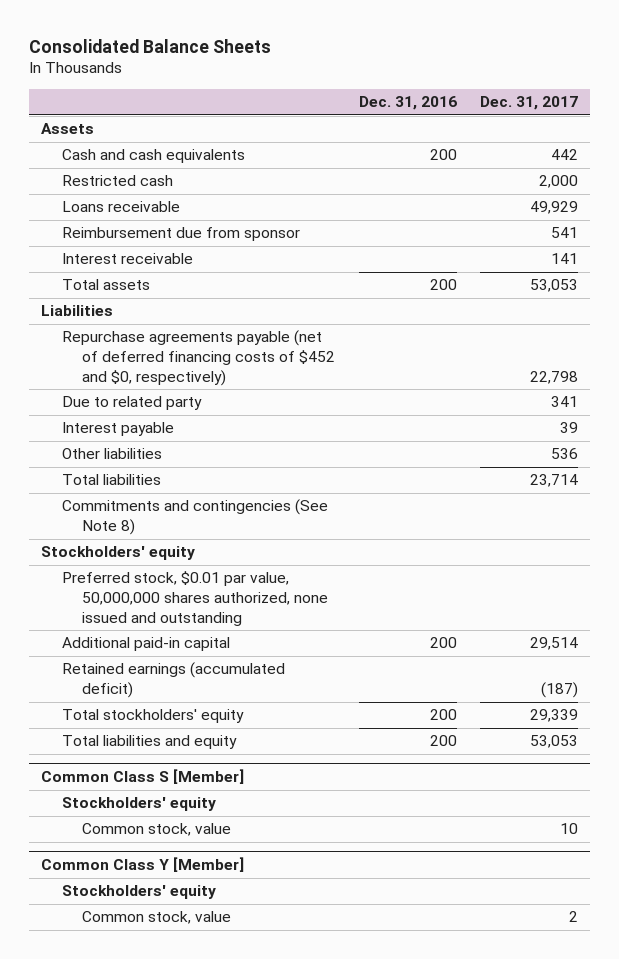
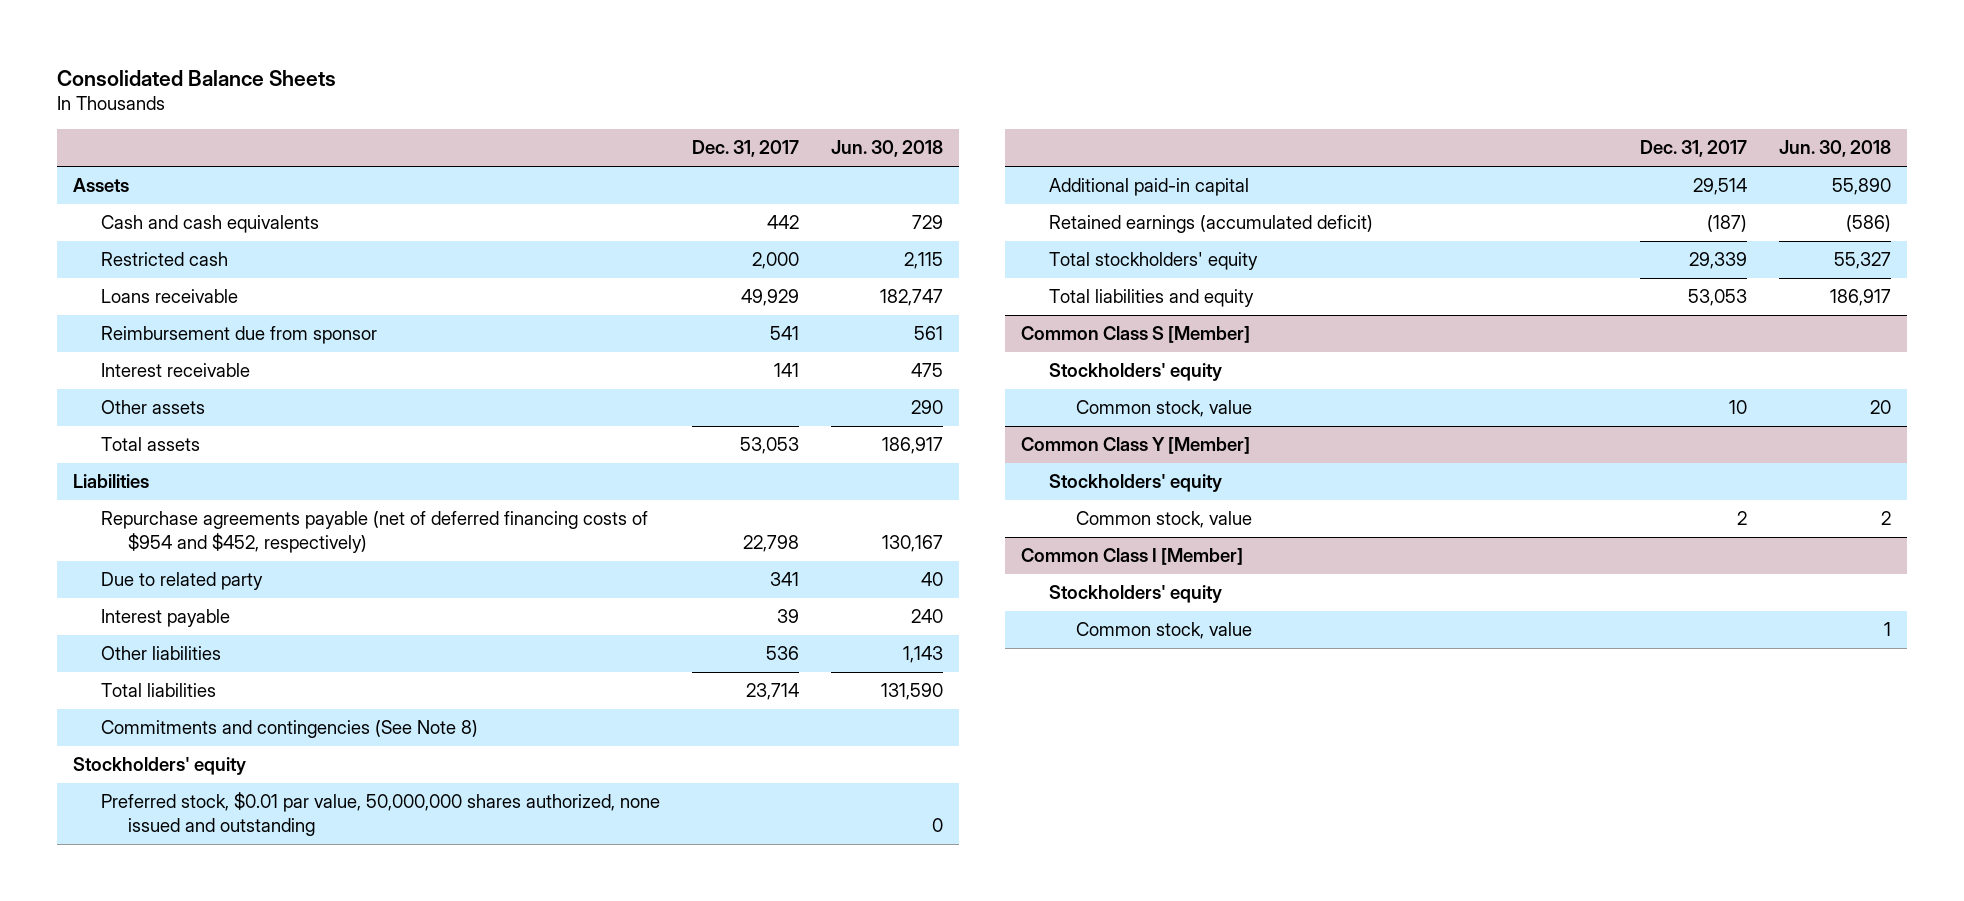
[358,96,457,111] Dec. 31, 2016 -> none
none -> [831,140,944,158] Jun. 30, 2018
none -> [100,400,205,415] Other assets
[61,330,336,386] Repurchase agreements payable (net of deferred financing costs of $452 and $0, respectively) -> [100,511,648,553] Repurchase agreements payable (net of deferred financing costs of $954 and $452, respectively)
none -> [1021,548,1244,566] Common Class I [Member]
none -> [1048,585,1222,604] Stockholders' equity
none -> [1076,622,1253,640] Common stock, value

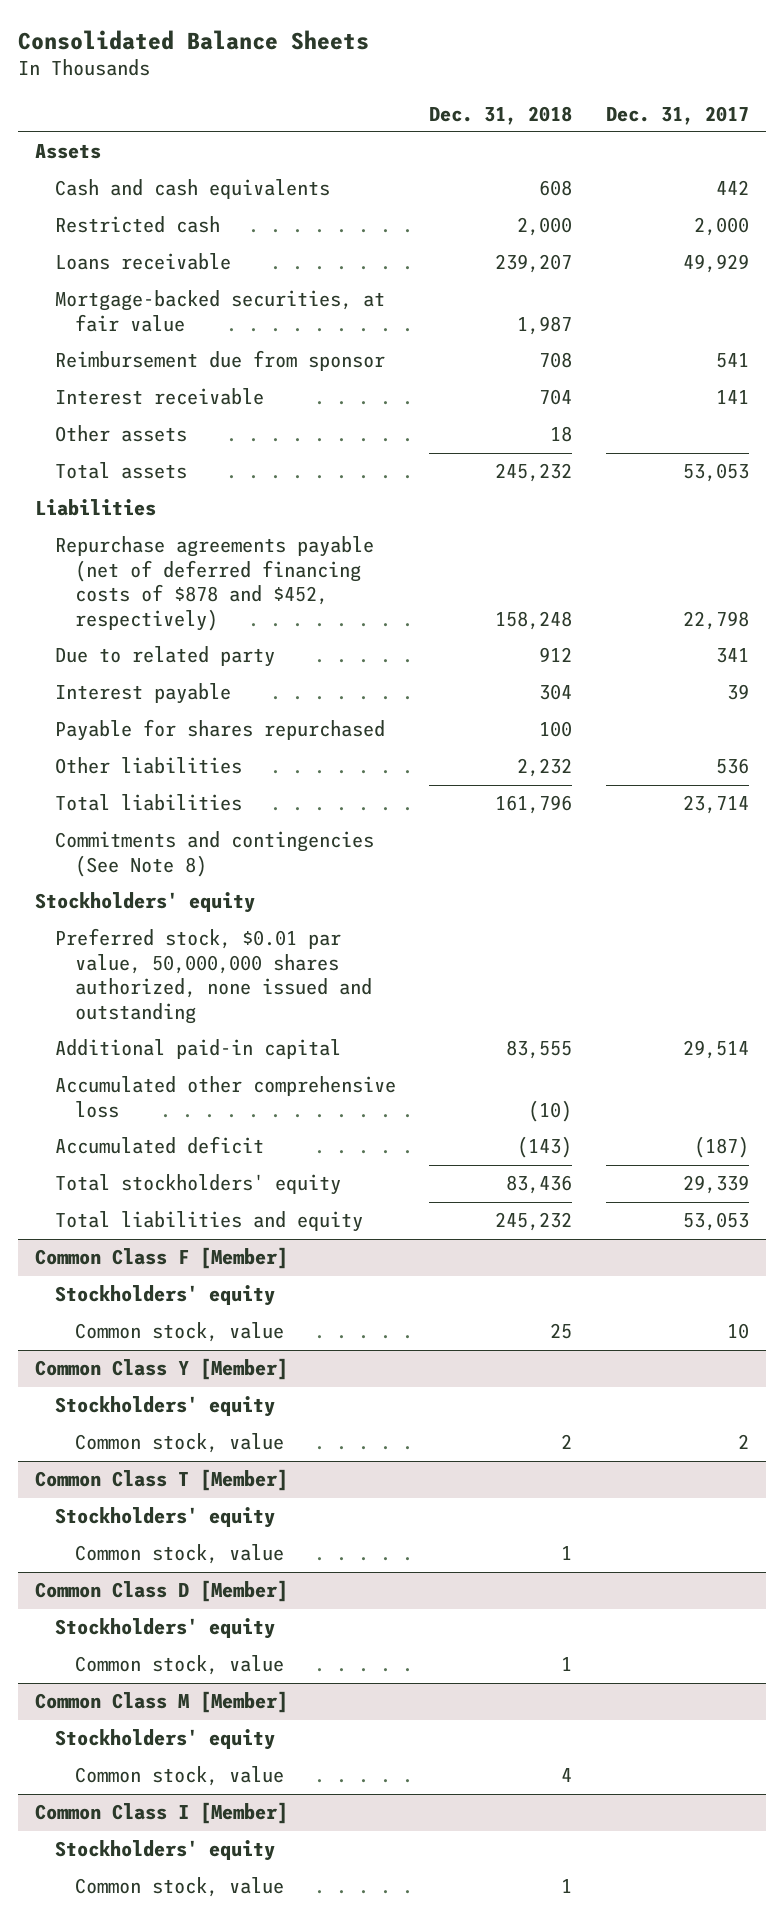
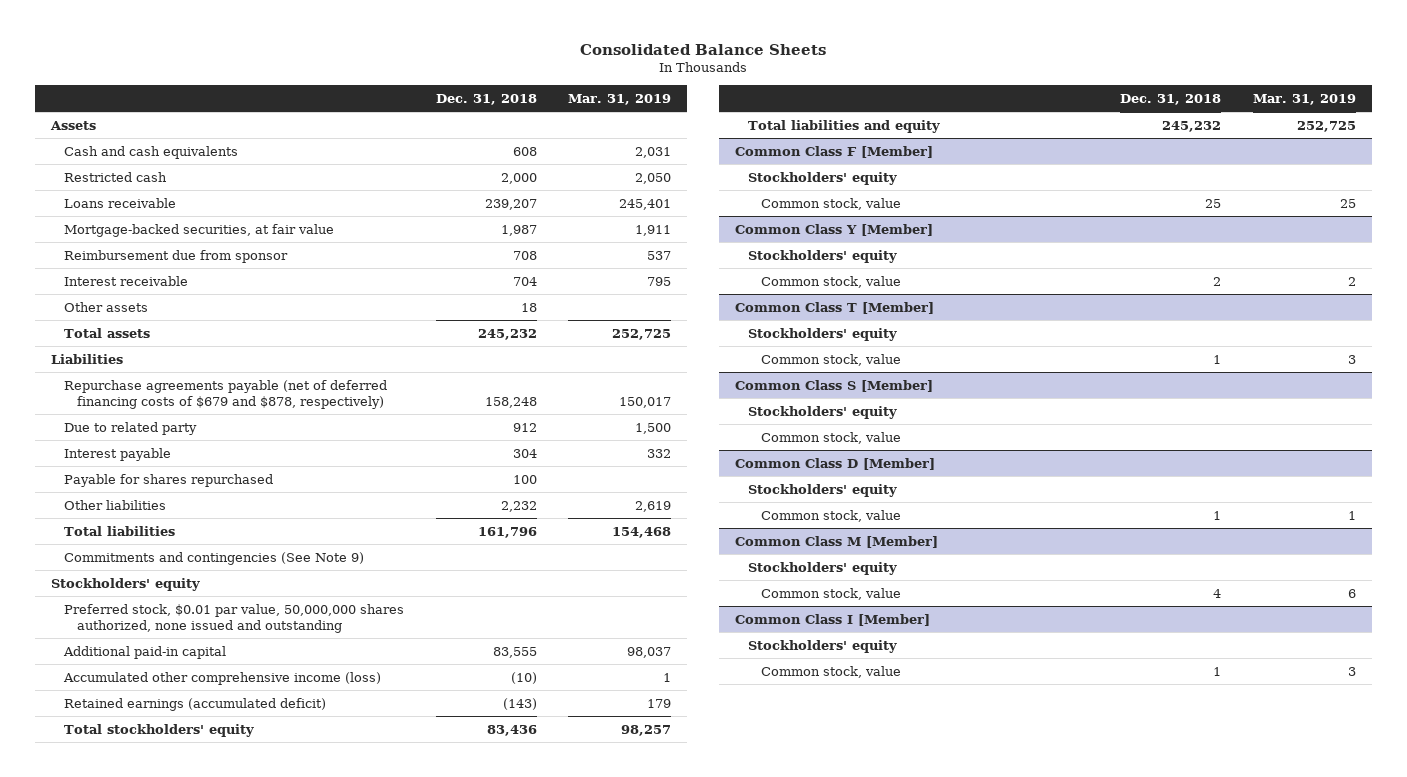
[605,105,749,125] Dec. 31, 2017 -> none
none -> [568,93,672,105] Mar. 31, 2019
[55,536,375,632] Repurchase agreements payable (net of deferred financing costs of $878 and $452, respectively) -> [63,379,387,409] Repurchase agreements payable (net of deferred financing costs of $679 and $878, respectively)
[55,831,375,877] Commitments and contingencies (See Note 8) -> [63,551,364,565] Commitments and contingencies (See Note 9)
[55,1076,397,1118] Accumulated other comprehensive loss -> [62,671,381,685] Accumulated other comprehensive income (loss)
[55,1136,265,1155] Accumulated deficit -> [63,697,326,711] Retained earnings (accumulated deficit)
none -> [735,379,934,392] Common Class S [Member]
none -> [748,405,898,419] Stockholders' equity
none -> [761,431,902,444] Common stock, value

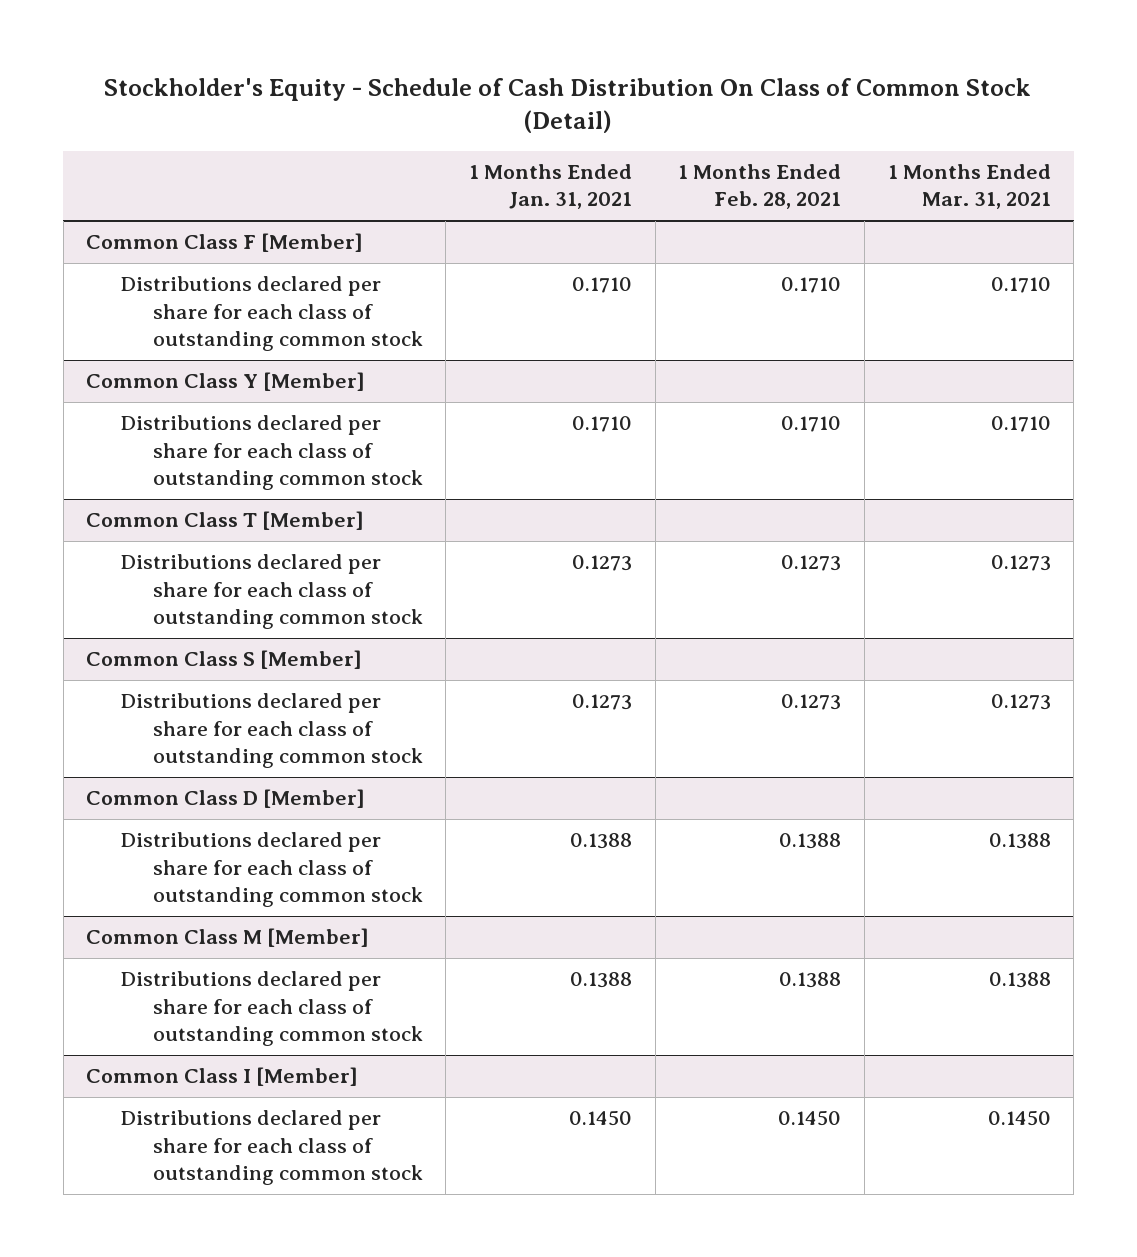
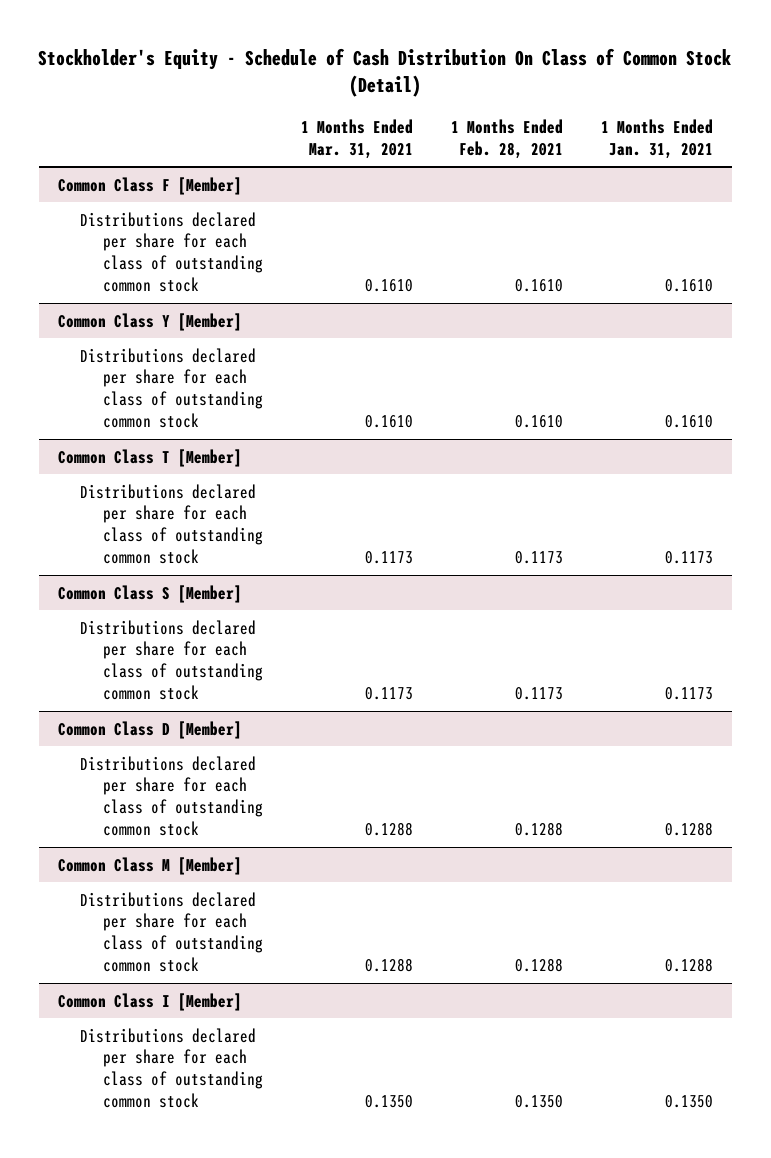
[572,277,633,294] 0.1710 -> [665,278,714,292] 0.1610
[781,277,842,294] 0.1710 -> [515,278,564,292] 0.1610
[990,277,1051,294] 0.1710 -> [365,278,414,292] 0.1610
[572,416,633,433] 0.1710 -> [665,414,714,428] 0.1610
[781,416,842,433] 0.1710 -> [515,414,564,428] 0.1610
[990,416,1051,433] 0.1710 -> [365,414,414,428] 0.1610
[572,555,633,572] 0.1273 -> [665,550,714,564] 0.1173
[781,555,842,572] 0.1273 -> [515,550,564,564] 0.1173
[990,555,1051,572] 0.1273 -> [365,550,414,564] 0.1173
[572,694,633,711] 0.1273 -> [665,686,714,700] 0.1173
[781,694,842,711] 0.1273 -> [515,686,564,700] 0.1173
[990,694,1051,711] 0.1273 -> [365,686,414,700] 0.1173
[570,833,633,850] 0.1388 -> [665,821,714,836] 0.1288
[779,833,842,850] 0.1388 -> [515,821,564,836] 0.1288
[988,833,1051,850] 0.1388 -> [365,821,414,836] 0.1288
[570,972,633,989] 0.1388 -> [665,957,714,972] 0.1288
[779,972,842,989] 0.1388 -> [515,957,564,972] 0.1288
[988,972,1051,989] 0.1388 -> [365,957,414,972] 0.1288
[569,1110,633,1127] 0.1450 -> [665,1094,714,1108] 0.1350
[778,1110,842,1127] 0.1450 -> [515,1094,564,1108] 0.1350
[987,1110,1051,1127] 0.1450 -> [365,1094,414,1108] 0.1350

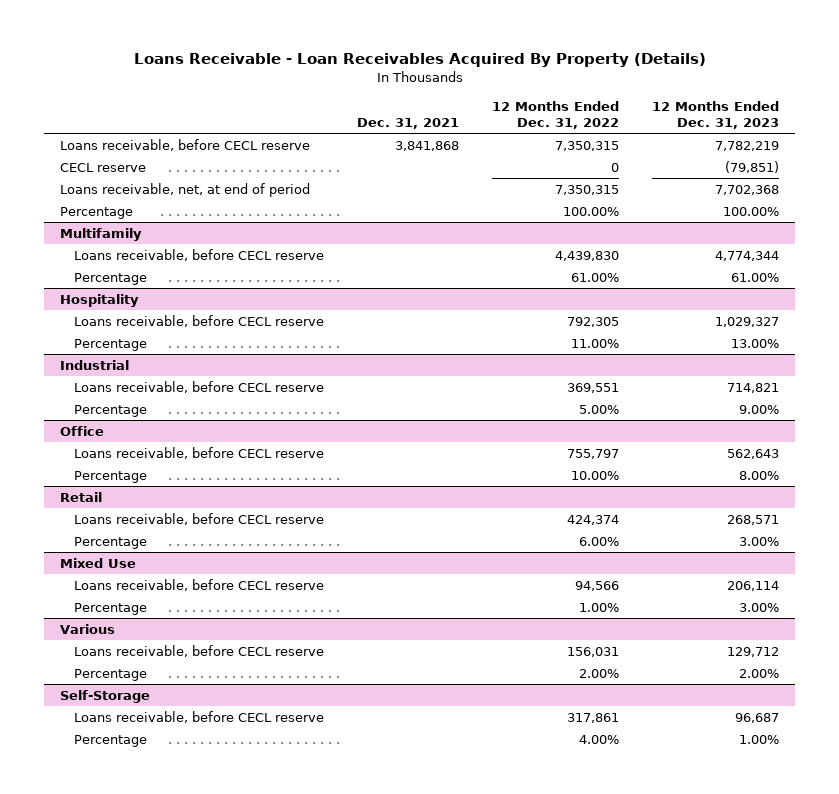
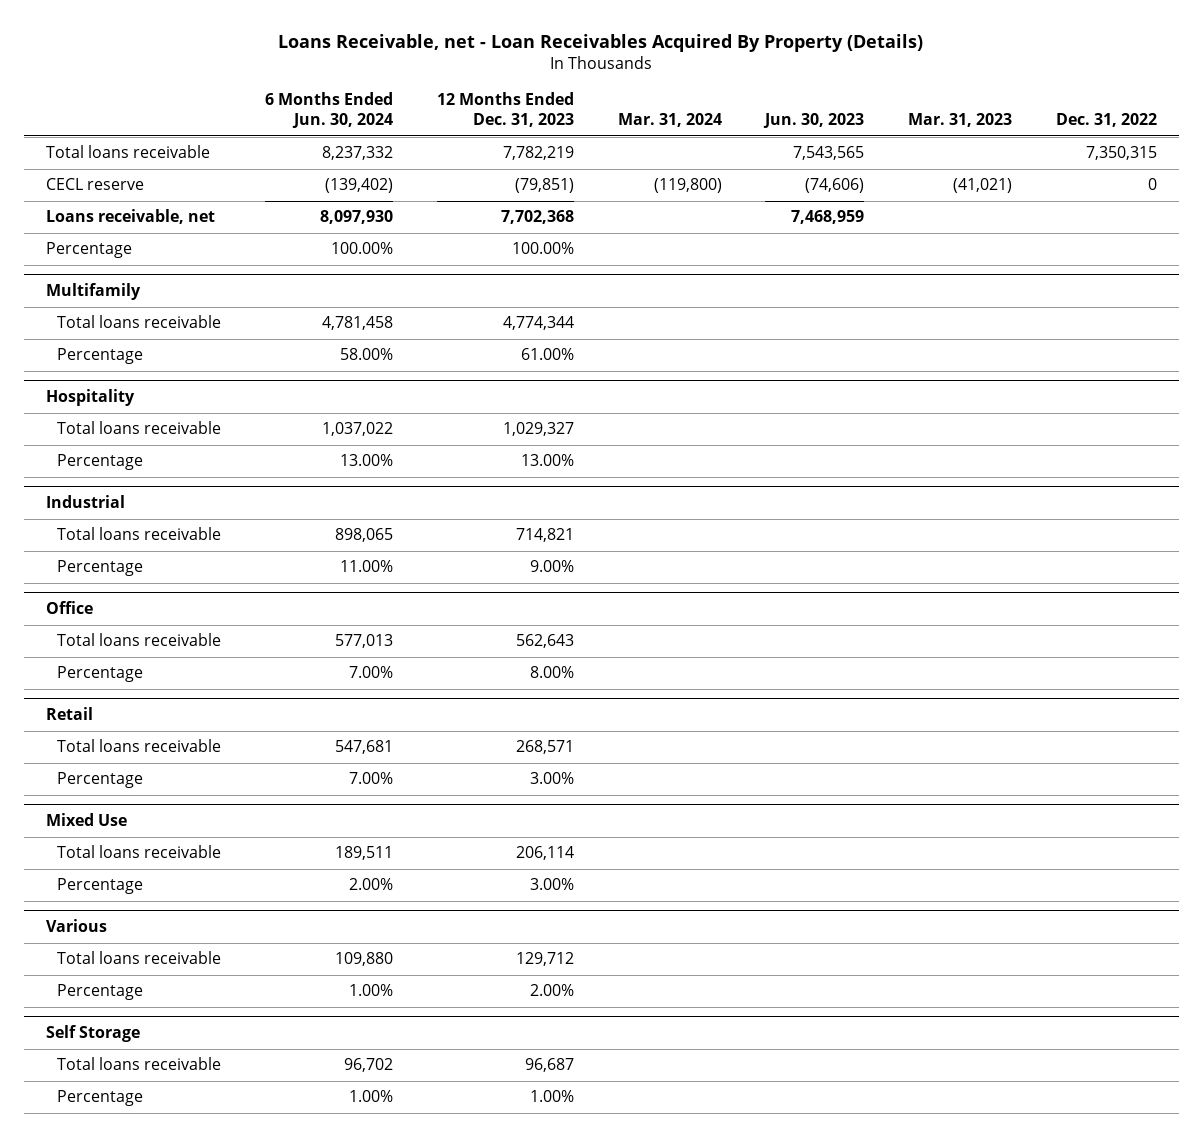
[133,53,706,68] Loans Receivable - Loan Receivables Acquired By Property (Details) -> [278,33,924,52] Loans Receivable, net - Loan Receivables Acquired By Property (Details)
[356,117,459,129] Dec. 31, 2021 -> none
[491,101,619,129] 12 Months Ended Dec. 31, 2022 -> none
none -> [264,92,393,129] 6 Months Ended Jun. 30, 2024
none -> [617,113,722,128] Mar. 31, 2024
none -> [763,113,865,129] Jun. 30, 2023
none -> [908,113,1013,128] Mar. 31, 2023
none -> [1055,113,1157,128] Dec. 31, 2022
[60,138,311,151] Loans receivable, before CECL reserve -> [45,145,210,159] Total loans receivable
[60,182,311,197] Loans receivable, net, at end of period -> [45,209,215,225] Loans receivable, net
[73,248,324,261] Loans receivable, before CECL reserve -> [57,315,222,329] Total loans receivable
[73,314,324,327] Loans receivable, before CECL reserve -> [57,421,222,435] Total loans receivable
[73,380,324,393] Loans receivable, before CECL reserve -> [57,527,222,541] Total loans receivable
[73,446,324,459] Loans receivable, before CECL reserve -> [57,633,222,647] Total loans receivable
[73,512,324,525] Loans receivable, before CECL reserve -> [57,739,222,753] Total loans receivable
[73,578,324,591] Loans receivable, before CECL reserve -> [57,845,222,859] Total loans receivable
[73,644,324,657] Loans receivable, before CECL reserve -> [57,951,222,965] Total loans receivable
[60,689,151,703] Self-Storage -> [45,1025,140,1043] Self Storage
[73,710,324,723] Loans receivable, before CECL reserve -> [57,1057,222,1071] Total loans receivable

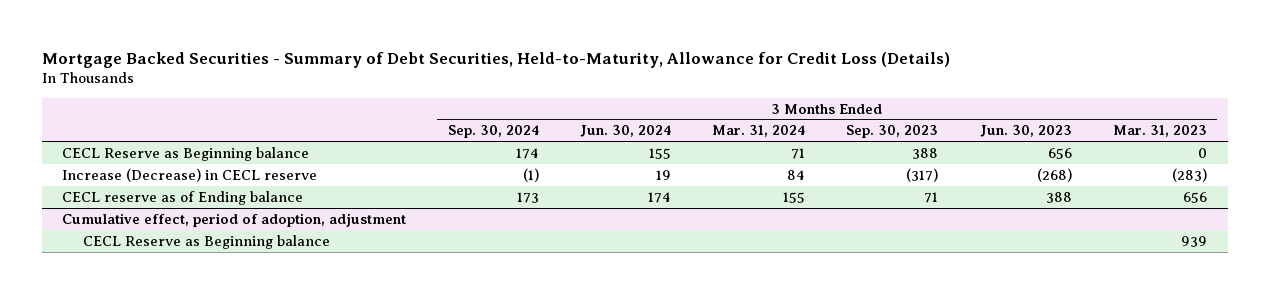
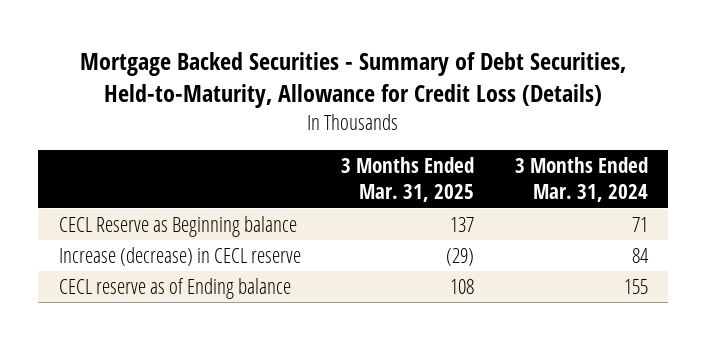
[447,125,539,139] Sep. 30, 2024 -> none
[579,125,671,138] Jun. 30, 2024 -> none
[846,125,939,139] Sep. 30, 2023 -> none
[979,125,1072,138] Jun. 30, 2023 -> none
[1112,125,1207,138] Mar. 31, 2023 -> none
none -> [341,157,475,203] 3 Months Ended Mar. 31, 2025
[62,167,318,182] Increase (Decrease) in CECL reserve -> [58,246,301,266] Increase (decrease) in CECL reserve
[62,212,407,227] Cumulative effect, period of adoption, adjustment -> none
[82,234,330,249] CECL Reserve as Beginning balance -> none

